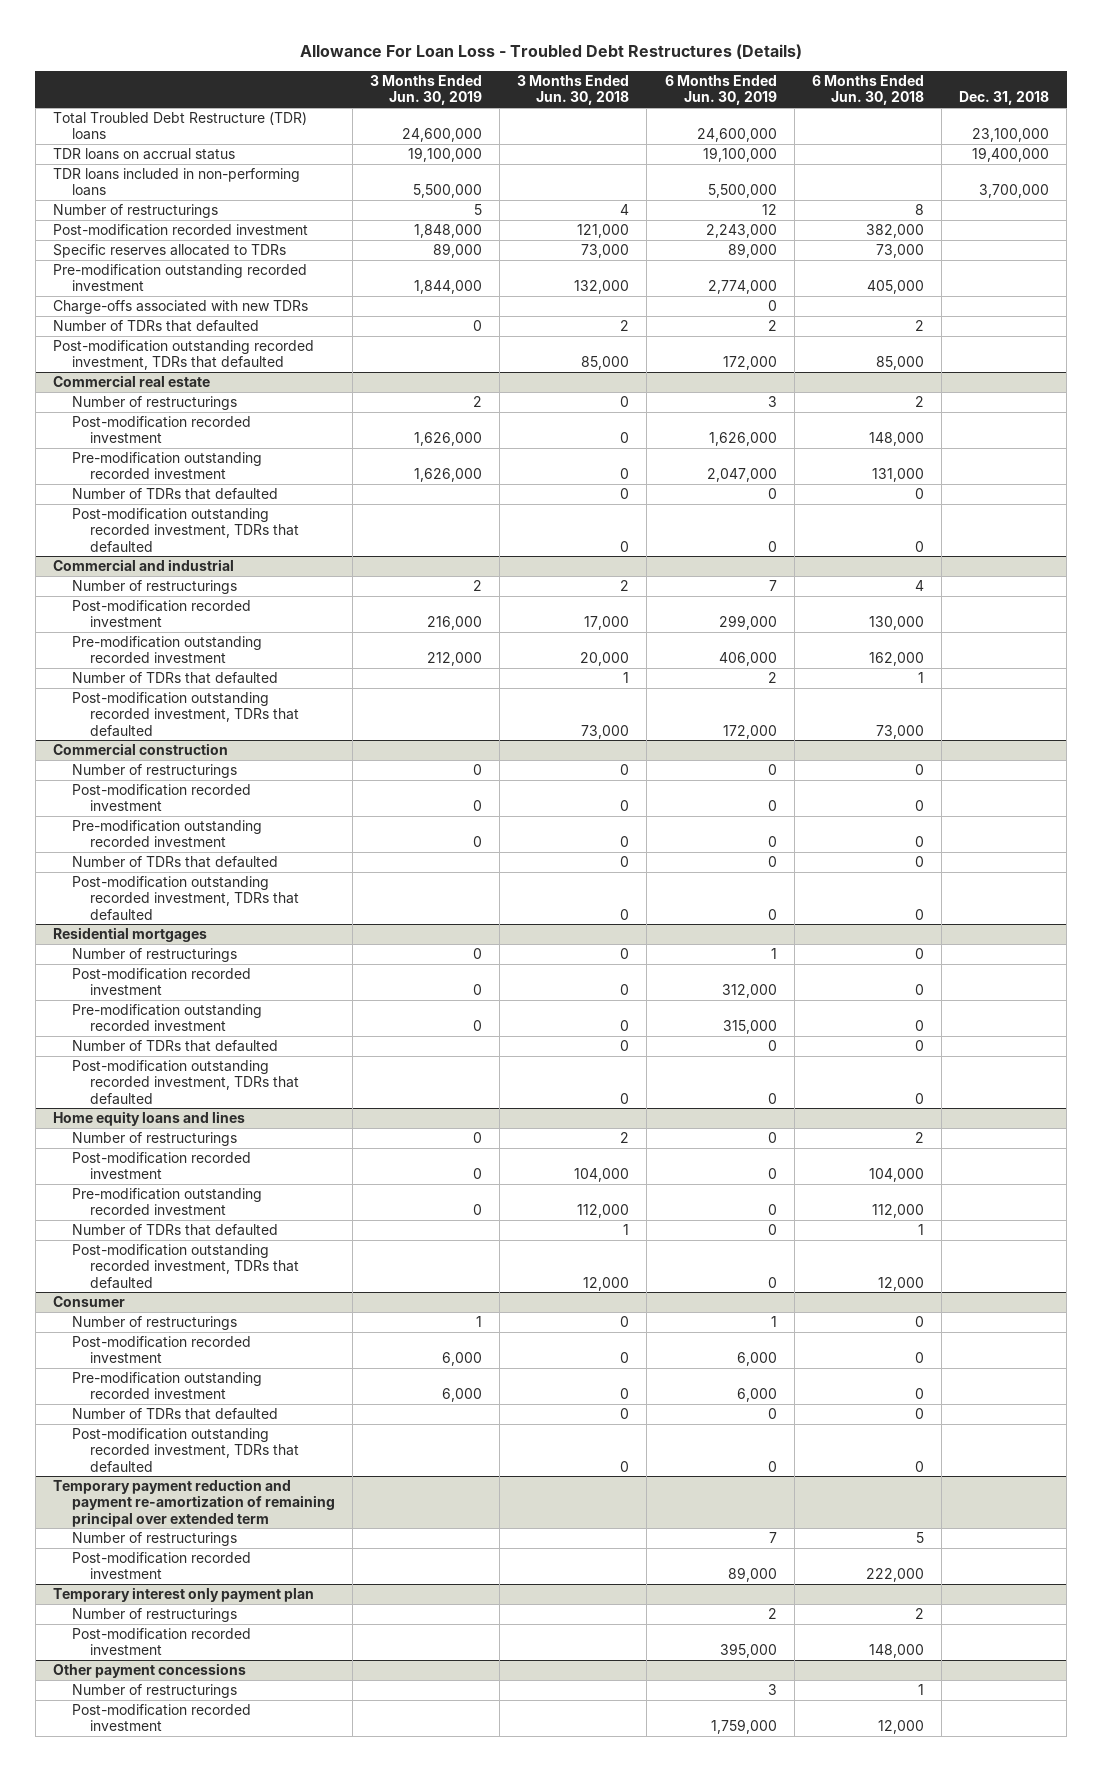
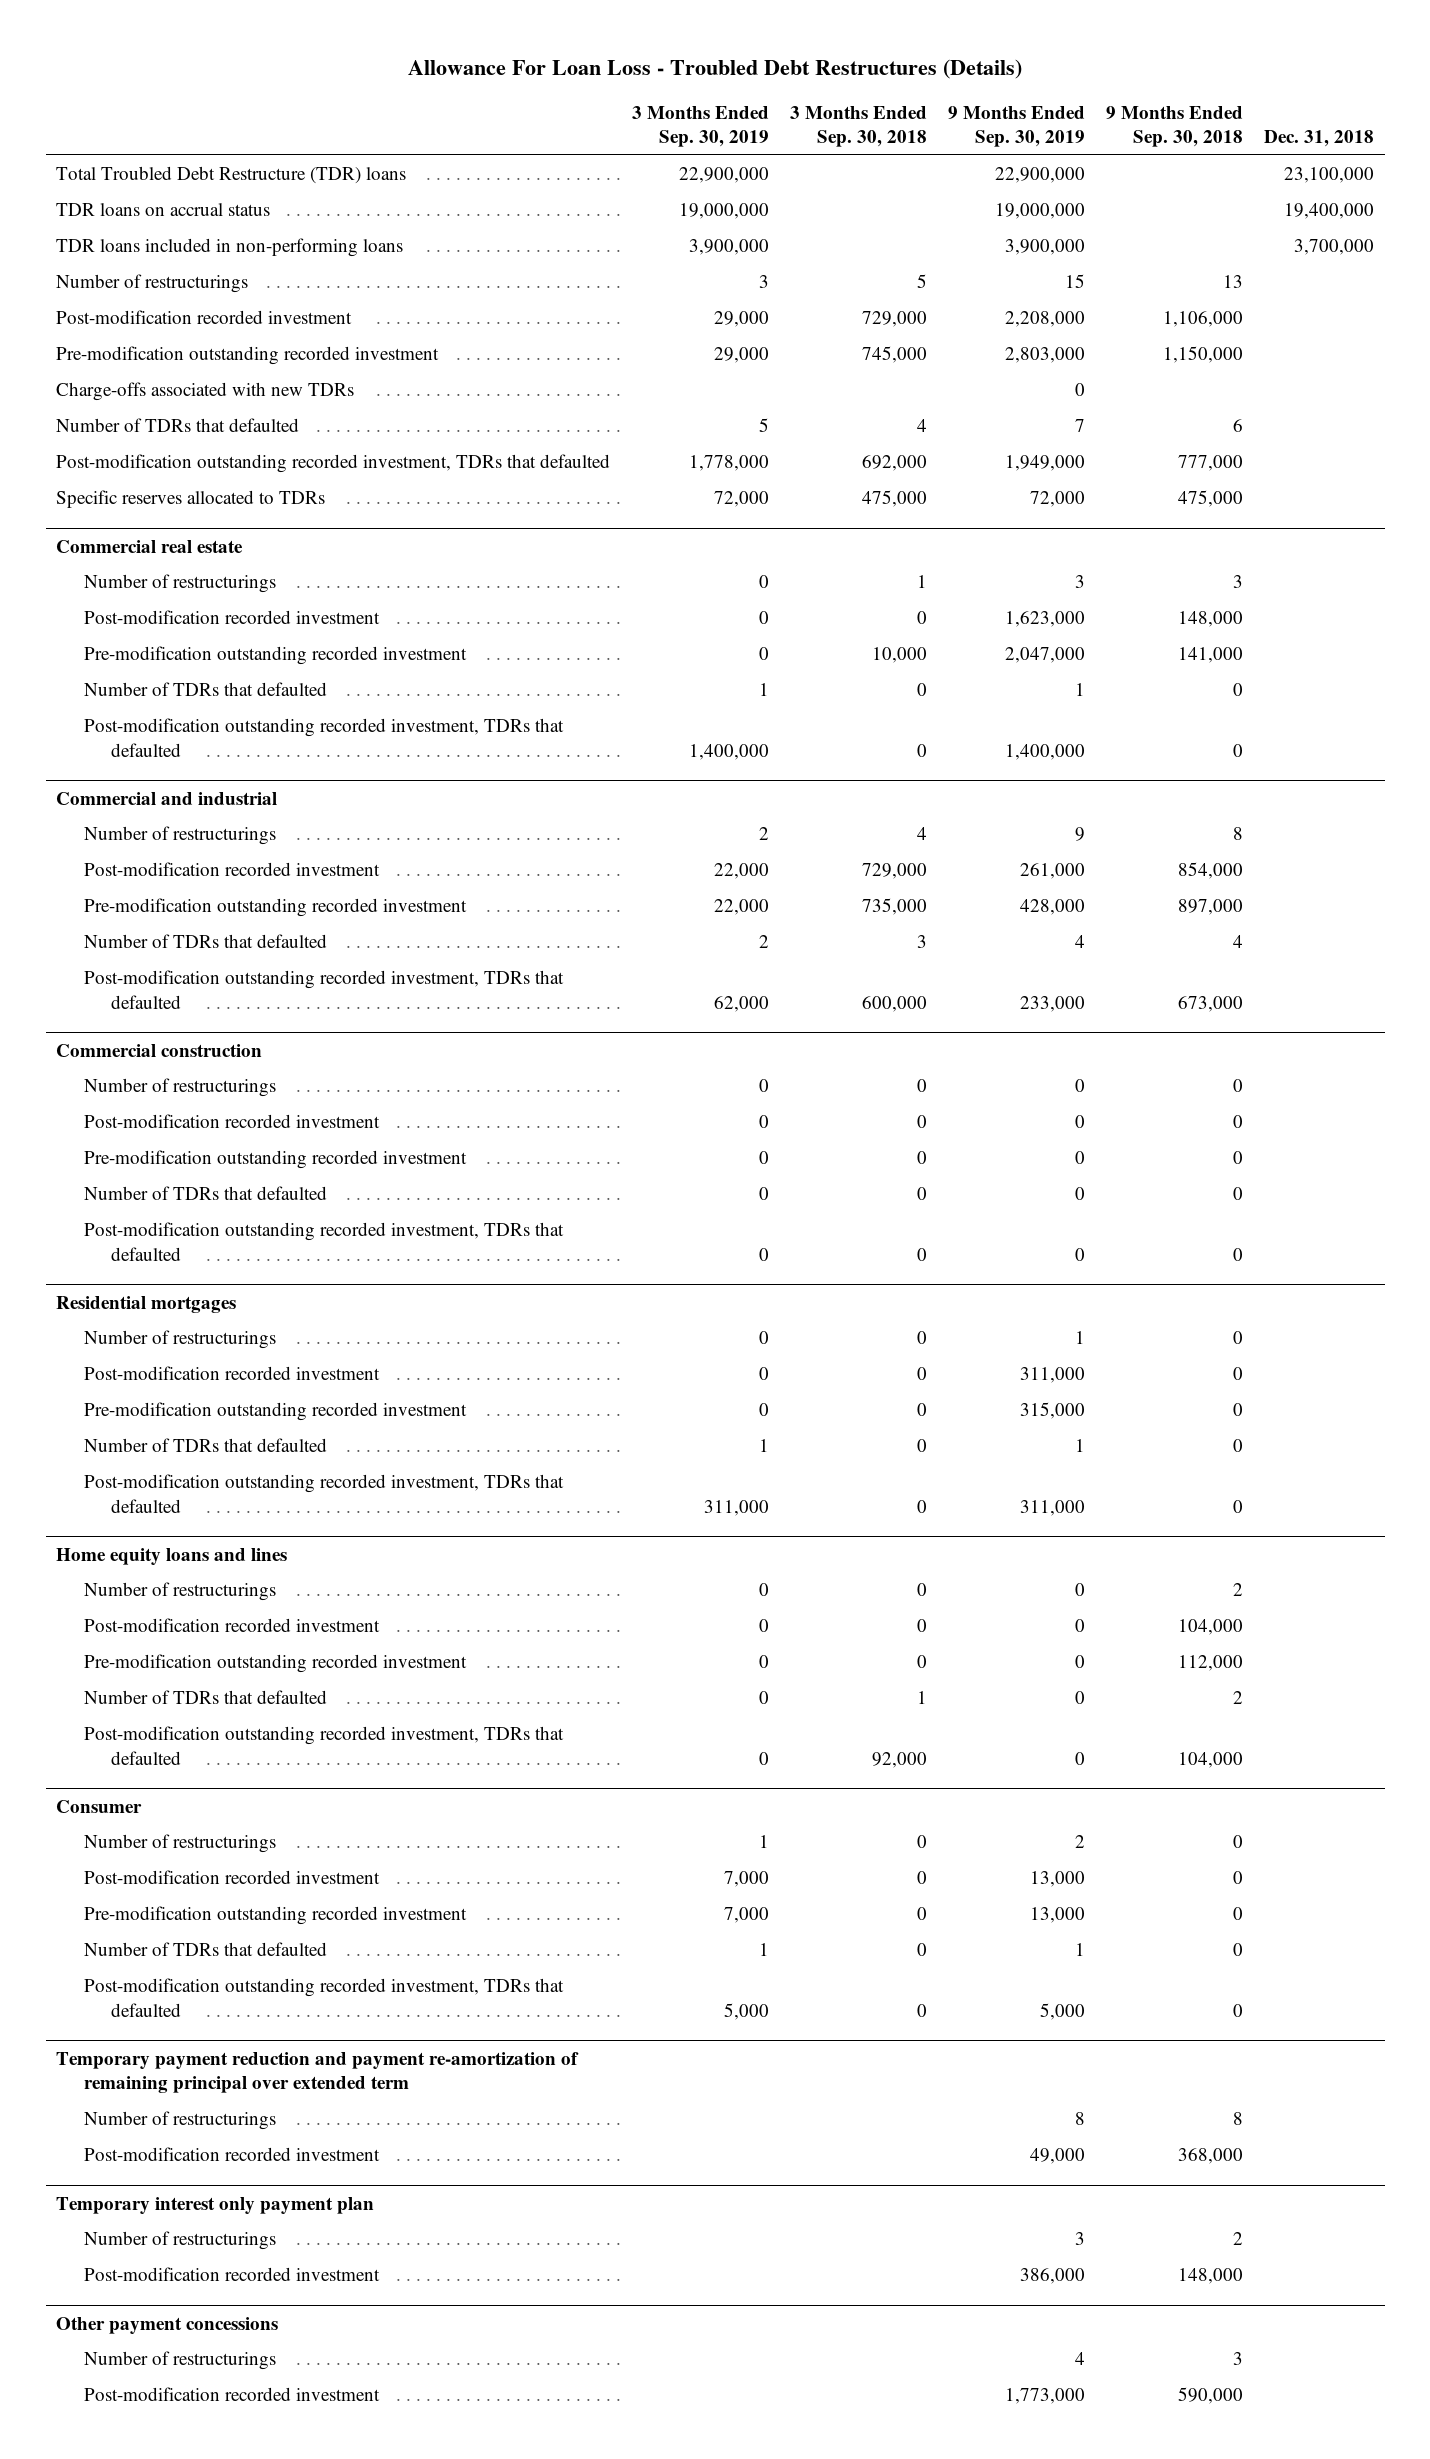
[369,75,482,106] 3 Months Ended Jun. 30, 2019 -> none
[517,75,630,106] 3 Months Ended Jun. 30, 2018 -> none
[664,75,777,106] 6 Months Ended Jun. 30, 2019 -> none
[811,75,924,106] 6 Months Ended Jun. 30, 2018 -> none
none -> [631,105,769,148] 3 Months Ended Sep. 30, 2019
none -> [789,105,927,148] 3 Months Ended Sep. 30, 2018
none -> [947,105,1085,148] 9 Months Ended Sep. 30, 2019
none -> [1105,105,1243,148] 9 Months Ended Sep. 30, 2018
[52,244,286,259] Specific reserves allocated to TDRs -> [56,490,326,509] Specific reserves allocated to TDRs

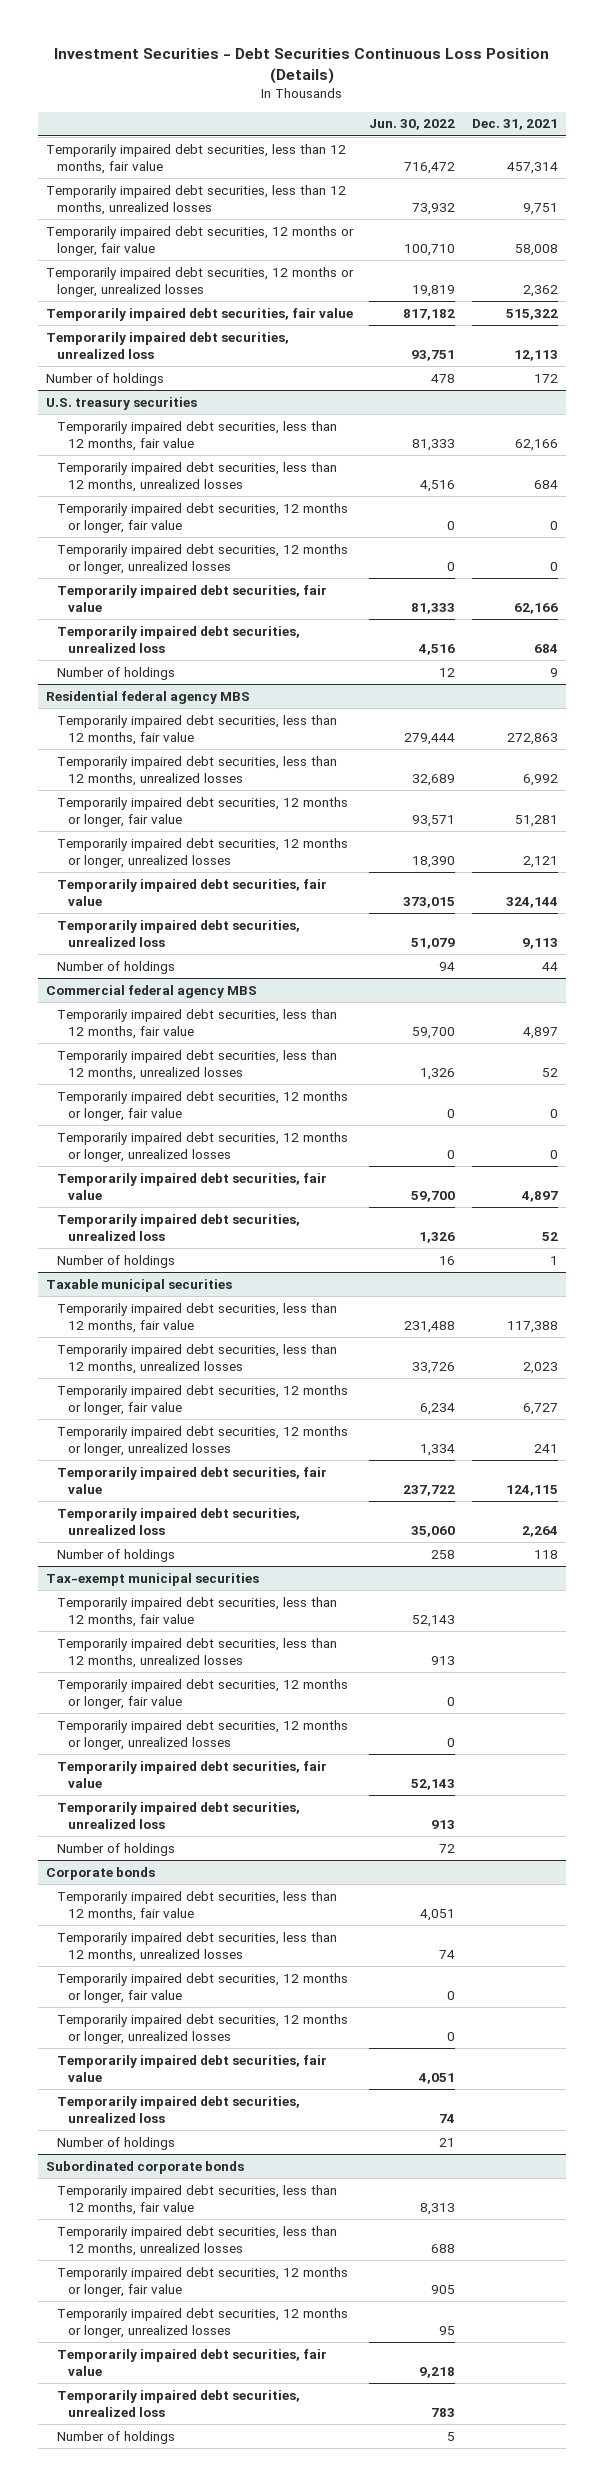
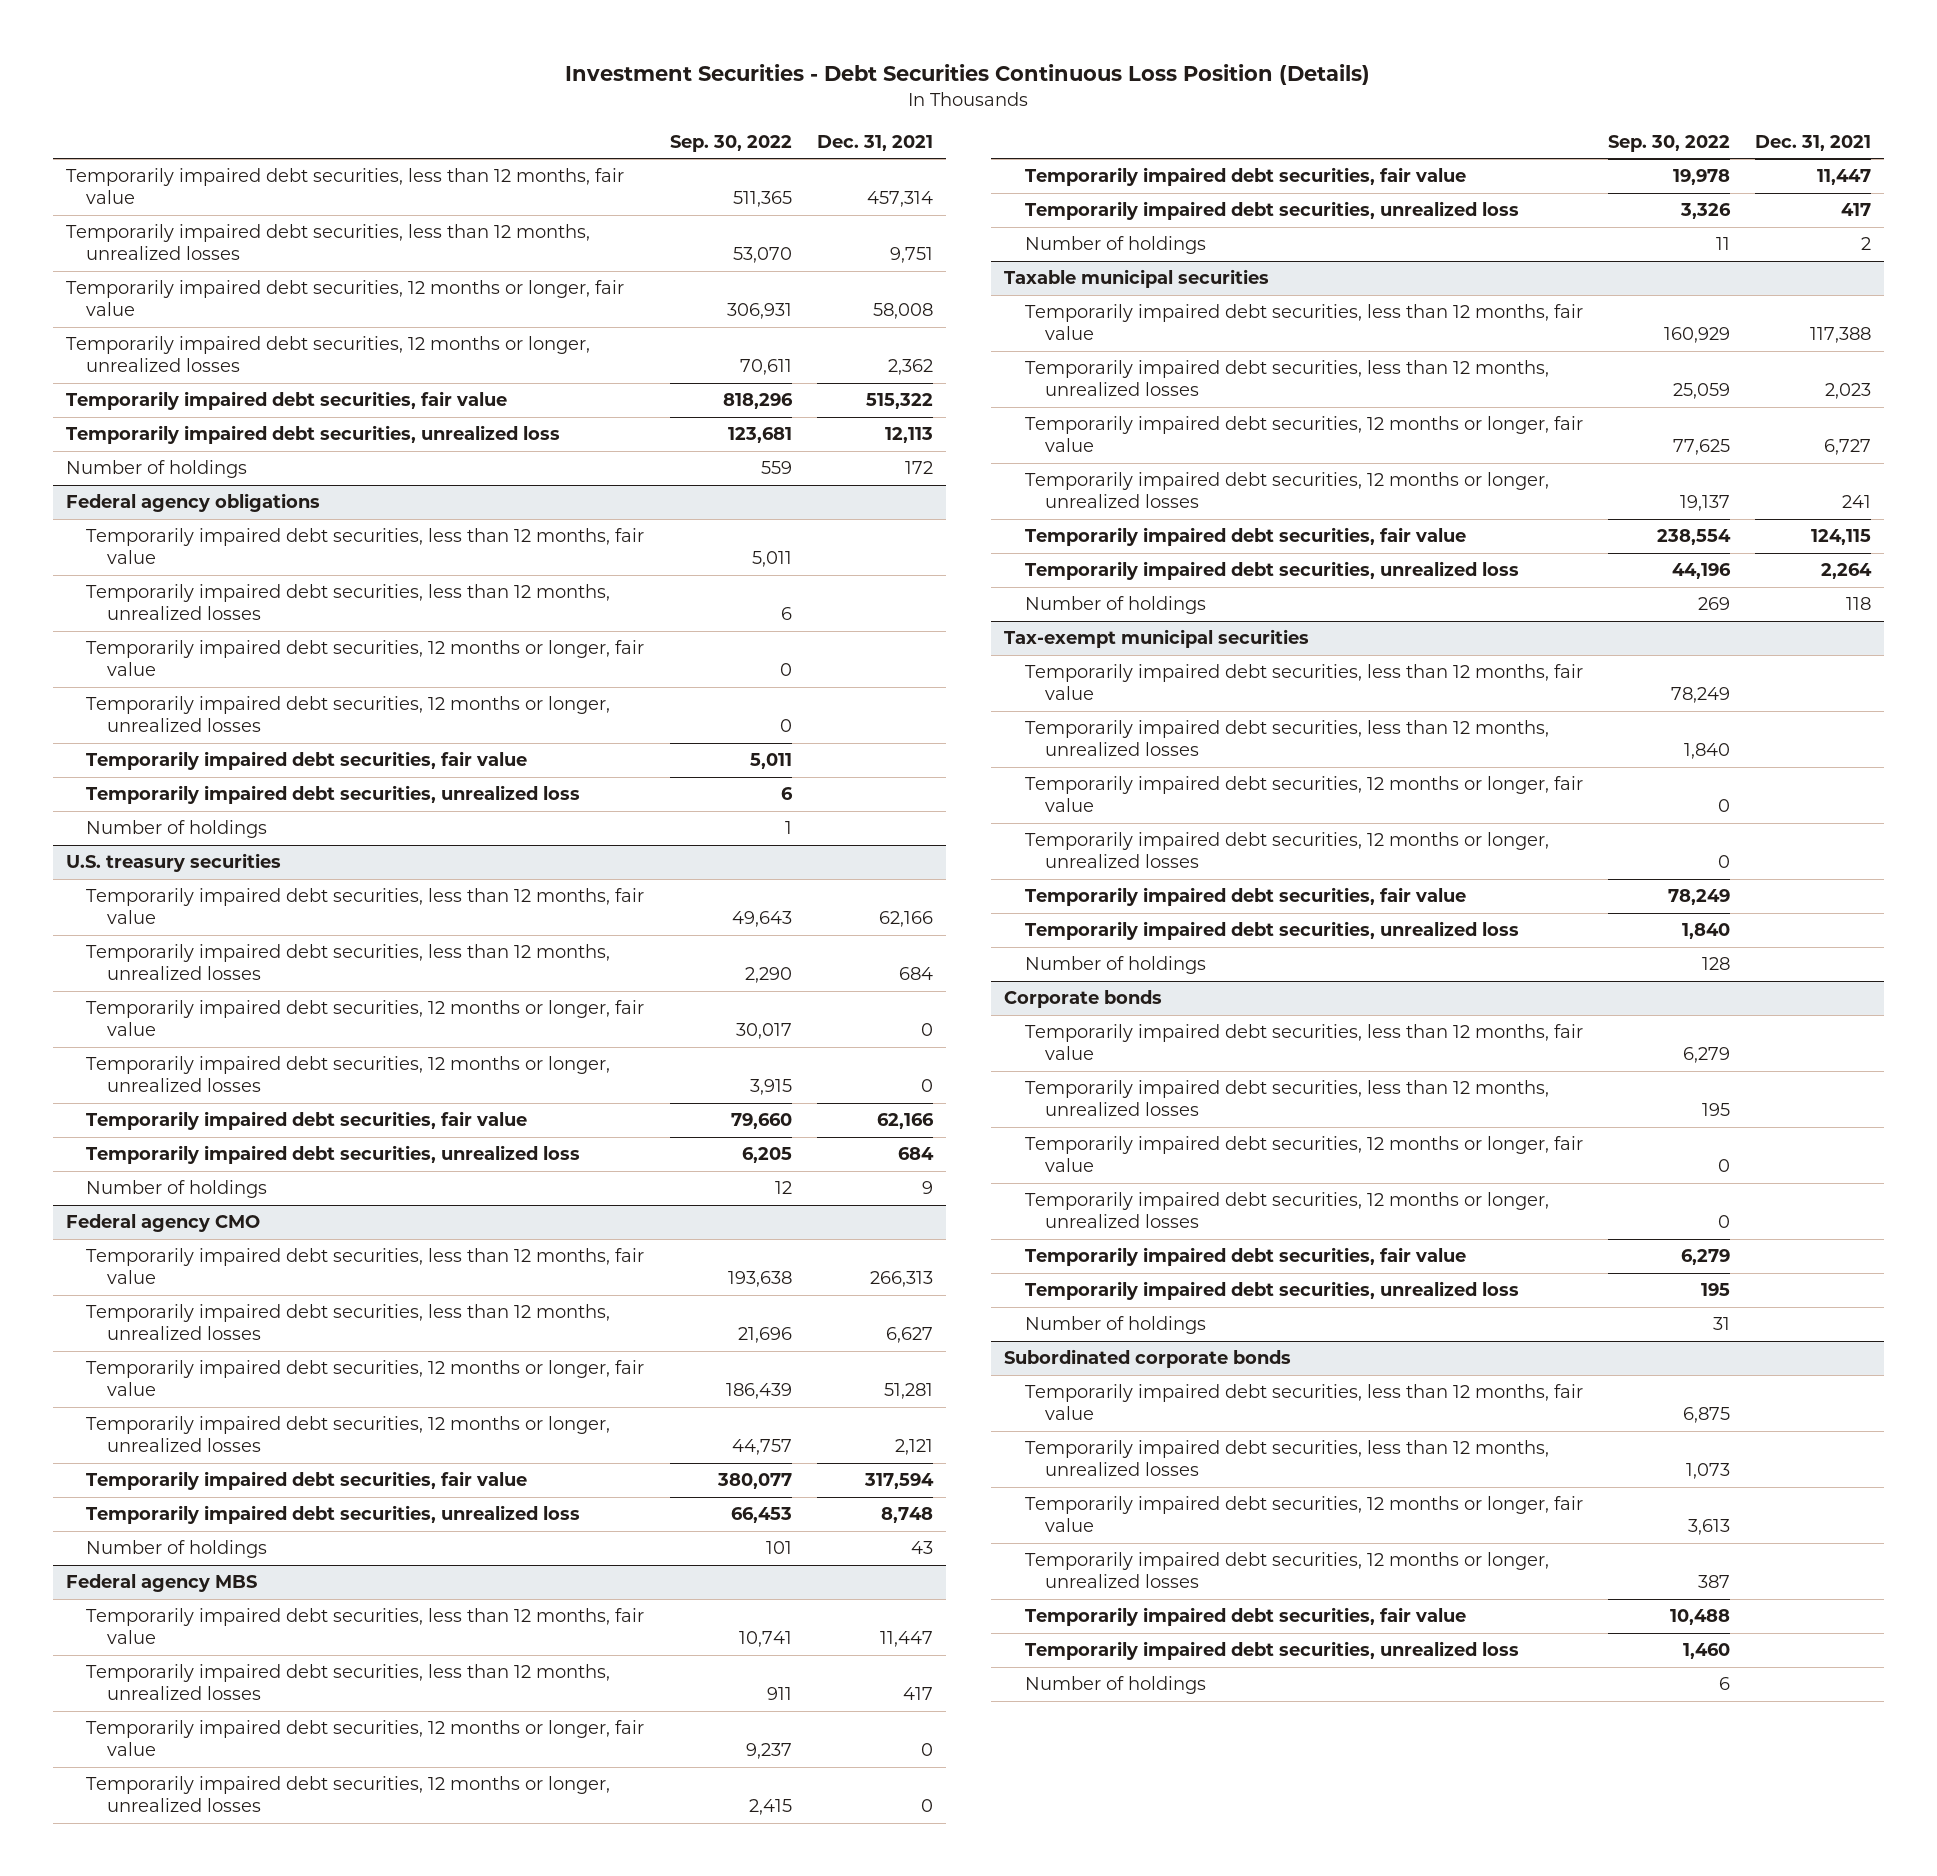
[369,119,456,131] Jun. 30, 2022 -> none
none -> [669,134,792,152] Sep. 30, 2022
none -> [65,493,320,513] Federal agency obligations
none -> [86,528,645,565] Temporarily impaired debt securities, less than 12 months, fair value
none -> [86,584,611,621] Temporarily impaired debt securities, less than 12 months, unrealized losses
none -> [86,640,645,677] Temporarily impaired debt securities, 12 months or longer, fair value
none -> [86,696,611,733] Temporarily impaired debt securities, 12 months or longer, unrealized losses
none -> [86,751,528,771] Temporarily impaired debt securities, fair value
none -> [86,785,581,805] Temporarily impaired debt securities, unrealized loss
none -> [86,820,268,839] Number of holdings
[45,690,250,704] Residential federal agency MBS -> [65,1214,260,1233] Federal agency CMO
[506,732,558,745] 272,863 -> [870,1271,934,1288] 266,313
[522,773,558,786] 6,992 -> [886,1327,934,1344] 6,627
[45,984,257,998] Commercial federal agency MBS -> none
[57,1008,338,1039] Temporarily impaired debt securities, less than 12 months, fair value -> none
[57,1049,338,1080] Temporarily impaired debt securities, less than 12 months, unrealized losses -> none
[57,1090,349,1121] Temporarily impaired debt securities, 12 months or longer, fair value -> none
[57,1131,349,1162] Temporarily impaired debt securities, 12 months or longer, unrealized losses -> none
[57,1172,328,1200] Temporarily impaired debt securities, fair value -> none
[57,1213,301,1241] Temporarily impaired debt securities, unrealized loss -> none
[57,1254,176,1268] Number of holdings -> none
[505,896,558,908] 324,144 -> [864,1473,935,1490] 317,594
[521,937,558,949] 9,113 -> [881,1507,934,1524] 8,748
[541,961,558,971] 44 -> [911,1541,934,1555] 43
none -> [65,1574,257,1593] Federal agency MBS
none -> [86,1608,645,1645] Temporarily impaired debt securities, less than 12 months, fair value
none -> [86,1664,611,1701] Temporarily impaired debt securities, less than 12 months, unrealized losses
none -> [86,1720,645,1757] Temporarily impaired debt securities, 12 months or longer, fair value
none -> [86,1776,611,1813] Temporarily impaired debt securities, 12 months or longer, unrealized losses
none -> [1024,167,1466,187] Temporarily impaired debt securities, fair value
none -> [1024,201,1519,221] Temporarily impaired debt securities, unrealized loss
none -> [1024,236,1206,255] Number of holdings

